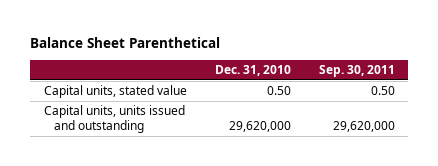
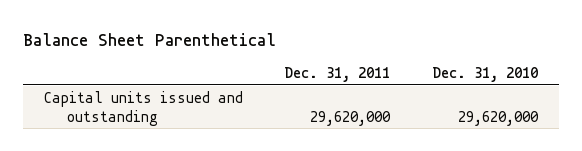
[318,65,395,78] Sep. 30, 2011 -> none
none -> [284,67,391,83] Dec. 31, 2011
[43,85,187,99] Capital units, stated value -> none
[43,105,185,134] Capital units, units issued and outstanding -> [43,91,243,126] Capital units issued and outstanding

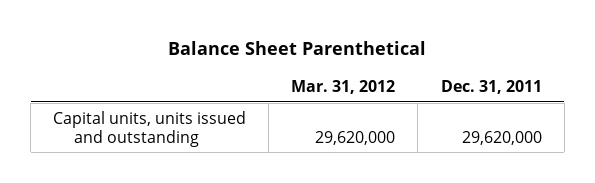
[432,67,539,83] Dec. 31, 2010 -> none
none -> [291,80,396,95] Mar. 31, 2012
[43,91,243,126] Capital units issued and outstanding -> [53,111,247,147] Capital units, units issued and outstanding

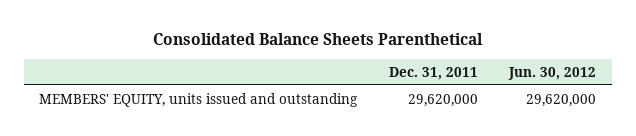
[168,41,427,56] Balance Sheet Parenthetical -> [152,33,483,46] Consolidated Balance Sheets Parenthetical
[291,80,396,95] Mar. 31, 2012 -> none
none -> [508,66,597,80] Jun. 30, 2012
[53,111,247,147] Capital units, units issued and outstanding -> [39,92,359,107] MEMBERS' EQUITY, units issued and outstanding

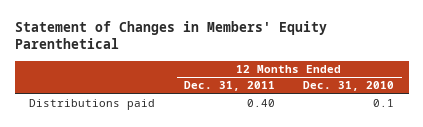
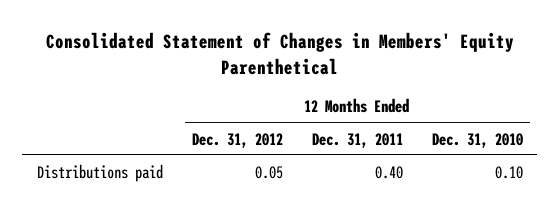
[14,21,327,50] Statement of Changes in Members' Equity Parenthetical -> [45,32,514,75] Consolidated Statement of Changes in Members' Equity Parenthetical
none -> [191,132,283,148] Dec. 31, 2012
[373,99,395,108] 0.1 -> [494,165,523,179] 0.10

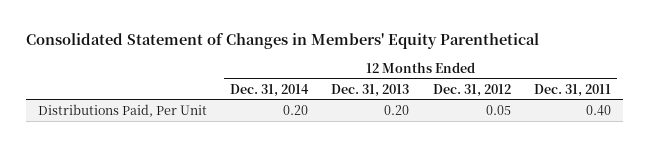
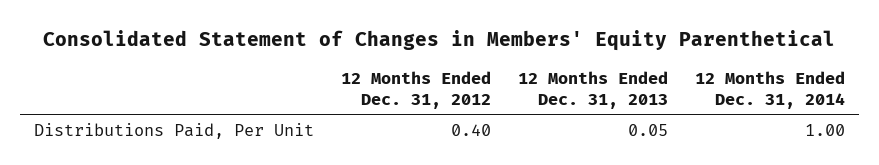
[534,83,612,97] Dec. 31, 2011 -> none
[282,104,308,115] 0.20 -> [805,124,846,137] 1.00
[384,104,410,115] 0.20 -> [627,124,668,137] 0.05
[485,104,511,115] 0.05 -> [450,124,491,137] 0.40

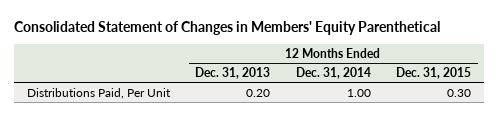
[340,70,491,110] 12 Months Ended Dec. 31, 2012 -> none
none -> [396,66,472,79] Dec. 31, 2015
[627,124,668,137] 0.05 -> [246,88,271,97] 0.20

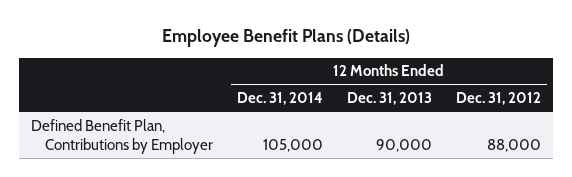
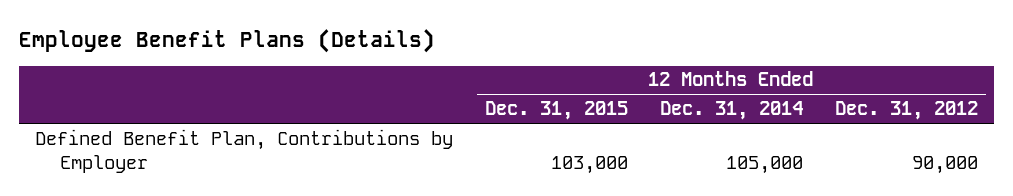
[347,92,433,106] Dec. 31, 2013 -> none
none -> [484,101,628,121] Dec. 31, 2015
[487,138,542,152] 88,000 -> [911,155,978,174] 90,000

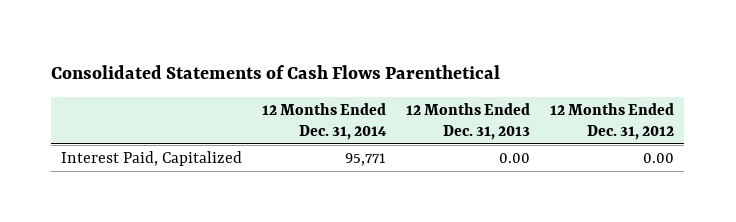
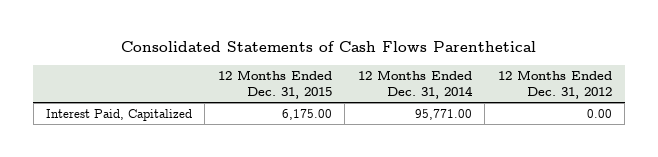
[406,103,531,140] 12 Months Ended Dec. 31, 2013 -> none
none -> [217,69,332,99] 12 Months Ended Dec. 31, 2015
[345,153,387,167] 95,771 -> [414,109,472,121] 95,771.00

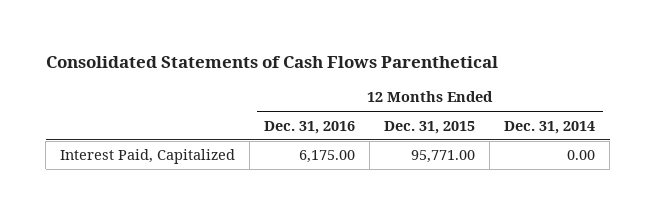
[497,69,612,99] 12 Months Ended Dec. 31, 2012 -> none
none -> [264,120,356,134] Dec. 31, 2016
[281,109,332,121] 6,175.00 -> [411,150,476,164] 95,771.00
[414,109,472,121] 95,771.00 -> [567,150,596,161] 0.00

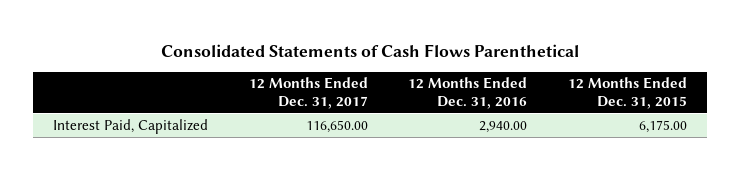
[504,120,596,134] Dec. 31, 2014 -> none
none -> [248,77,368,110] 12 Months Ended Dec. 31, 2017
[299,150,356,164] 6,175.00 -> [479,121,528,134] 2,940.00
[411,150,476,164] 95,771.00 -> [638,120,687,134] 6,175.00

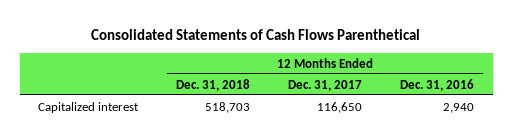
[567,77,687,110] 12 Months Ended Dec. 31, 2015 -> none
none -> [176,78,251,91] Dec. 31, 2018
[53,119,209,135] Interest Paid, Capitalized -> [38,101,140,113] Capitalized interest
[305,120,368,134] 116,650.00 -> [316,101,362,113] 116,650
[479,121,528,134] 2,940.00 -> [442,102,474,113] 2,940

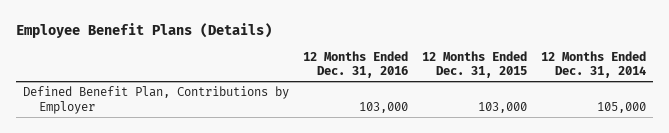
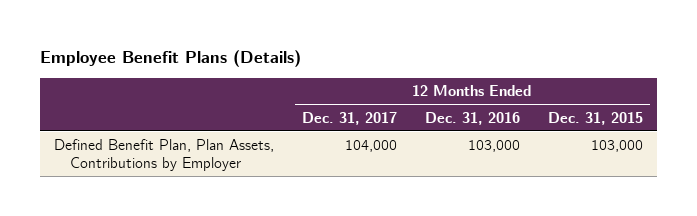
[540,50,646,79] 12 Months Ended Dec. 31, 2014 -> none
none -> [301,111,397,125] Dec. 31, 2017
[23,86,290,114] Defined Benefit Plan, Contributions by Employer -> [53,139,274,171] Defined Benefit Plan, Plan Assets, Contributions by Employer

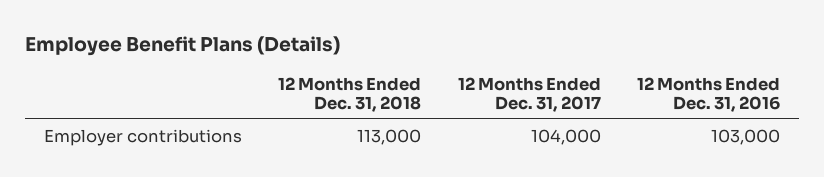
[547,111,643,125] Dec. 31, 2015 -> none
none -> [278,76,422,112] 12 Months Ended Dec. 31, 2018
[53,139,274,171] Defined Benefit Plan, Plan Assets, Contributions by Employer -> [43,129,242,147] Employer contributions

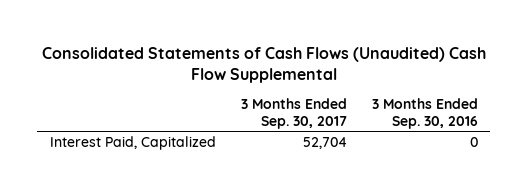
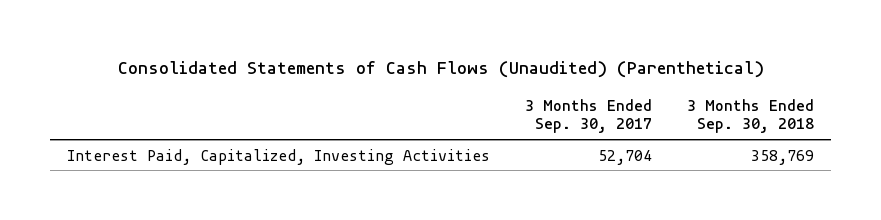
[41,46,486,84] Consolidated Statements of Cash Flows (Unaudited) Cash Flow Supplemental -> [117,61,764,79] Consolidated Statements of Cash Flows (Unaudited) (Parenthetical)
[371,98,478,130] 3 Months Ended Sep. 30, 2016 -> none
none -> [686,98,814,134] 3 Months Ended Sep. 30, 2018
[49,136,216,151] Interest Paid, Capitalized -> [67,148,491,165] Interest Paid, Capitalized, Investing Activities

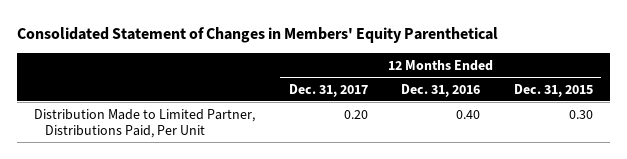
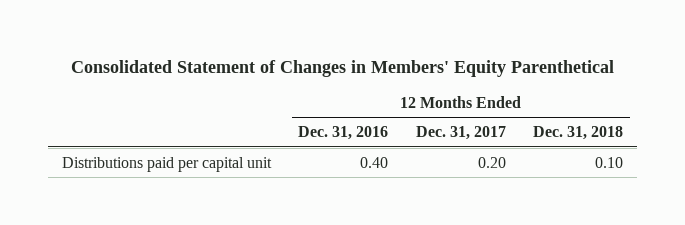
[514,83,594,97] Dec. 31, 2015 -> none
none -> [533,126,624,141] Dec. 31, 2018
[34,108,256,138] Distribution Made to Limited Partner, Distributions Paid, Per Unit -> [61,156,272,172] Distributions paid per capital unit

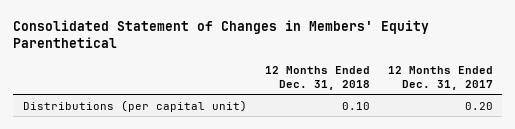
[298,126,389,141] Dec. 31, 2016 -> none
[61,156,272,172] Distributions paid per capital unit -> [22,99,247,112] Distributions (per capital unit)

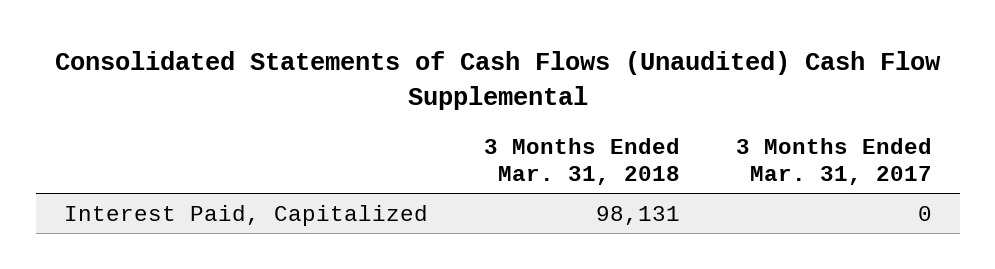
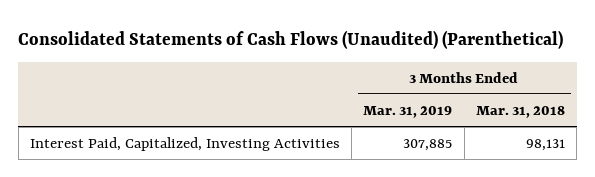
[54,51,941,110] Consolidated Statements of Cash Flows (Unaudited) Cash Flow Supplemental -> [18,29,564,49] Consolidated Statements of Cash Flows (Unaudited) (Parenthetical)
[735,138,932,186] 3 Months Ended Mar. 31, 2017 -> none
none -> [363,105,453,118] Mar. 31, 2019
[63,204,428,226] Interest Paid, Capitalized -> [30,136,341,151] Interest Paid, Capitalized, Investing Activities

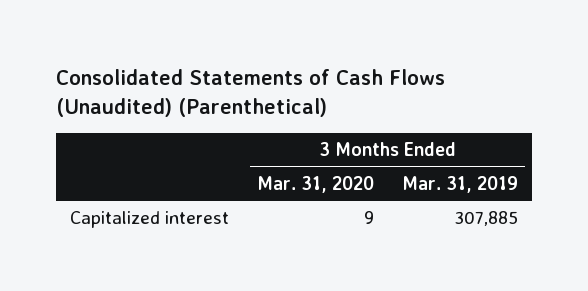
[475,105,565,118] Mar. 31, 2018 -> none
none -> [257,175,375,193] Mar. 31, 2020
[30,136,341,151] Interest Paid, Capitalized, Investing Activities -> [70,211,230,229] Capitalized interest

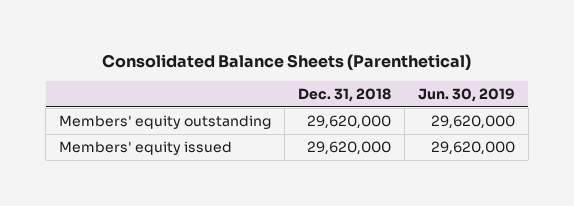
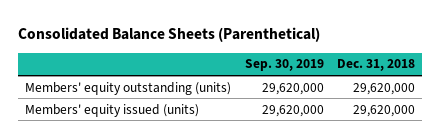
[417,88,515,103] Jun. 30, 2019 -> none
none -> [244,59,324,72] Sep. 30, 2019
[59,114,272,129] Members' equity outstanding -> [24,81,231,95] Members' equity outstanding (units)
[59,140,233,155] Members' equity issued -> [24,103,199,117] Members' equity issued (units)

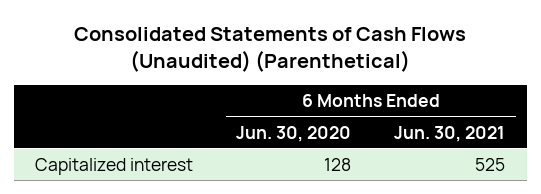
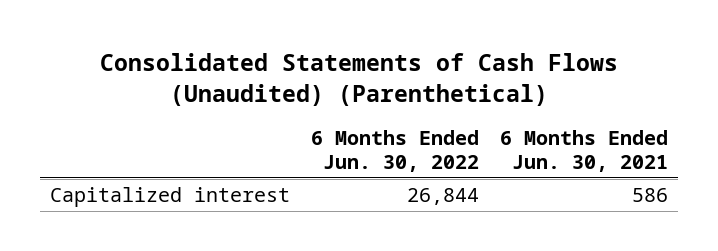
[236,125,352,142] Jun. 30, 2020 -> none
none -> [310,130,479,172] 6 Months Ended Jun. 30, 2022
[475,158,506,172] 525 -> [631,188,668,203] 586

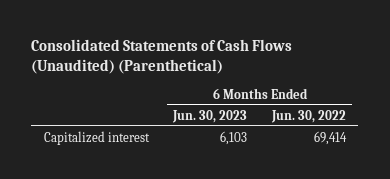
[499,130,668,172] 6 Months Ended Jun. 30, 2021 -> none
none -> [172,109,248,123] Jun. 30, 2023
[406,188,479,206] 26,844 -> [313,130,347,145] 69,414

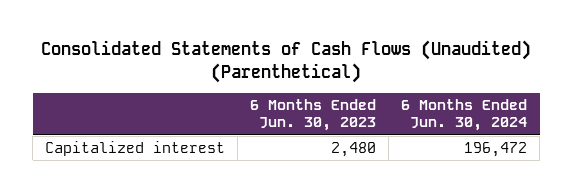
[270,109,346,123] Jun. 30, 2022 -> none
none -> [401,98,528,132] 6 Months Ended Jun. 30, 2024
[220,130,248,145] 6,103 -> [331,142,377,158] 2,480

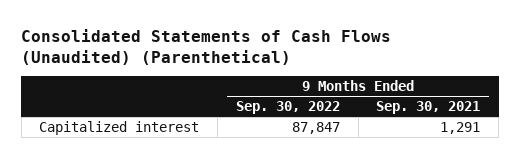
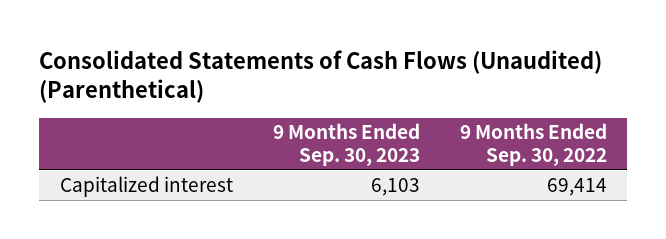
[376,100,481,114] Sep. 30, 2021 -> none
none -> [272,122,420,167] 9 Months Ended Sep. 30, 2023
[291,121,340,134] 87,847 -> [546,178,607,197] 69,414

